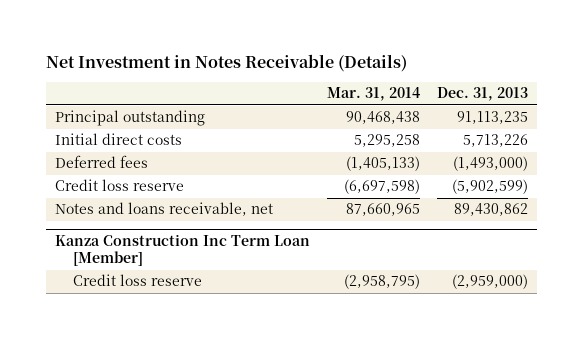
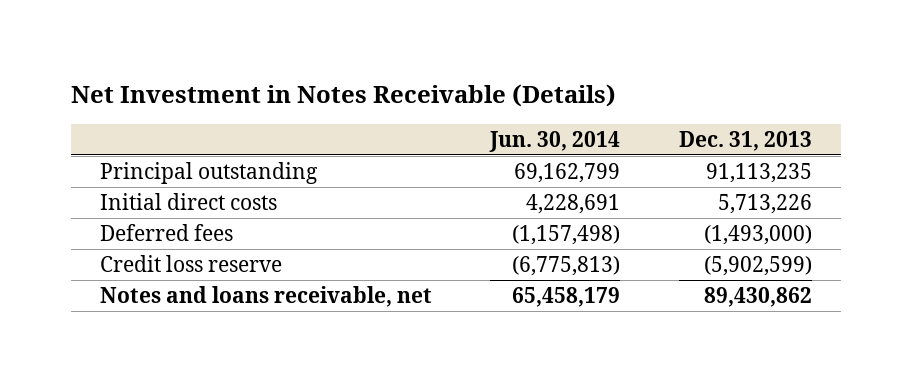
[327,87,421,102] Mar. 31, 2014 -> none
none -> [489,130,621,152] Jun. 30, 2014
[54,234,310,267] Kanza Construction Inc Term Loan [Member] -> none
[73,274,203,287] Credit loss reserve -> none

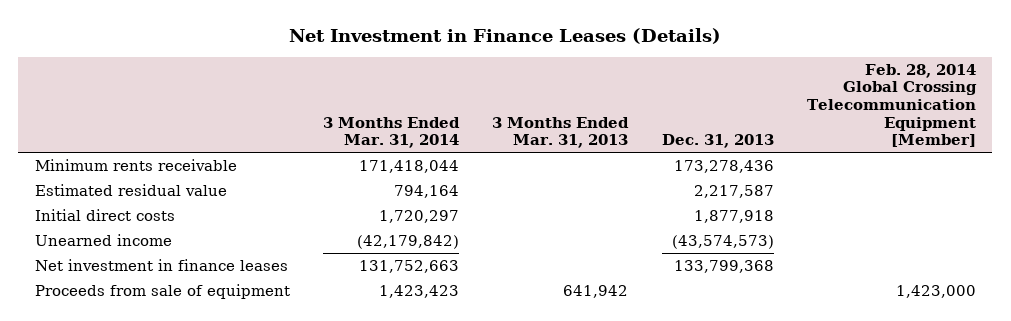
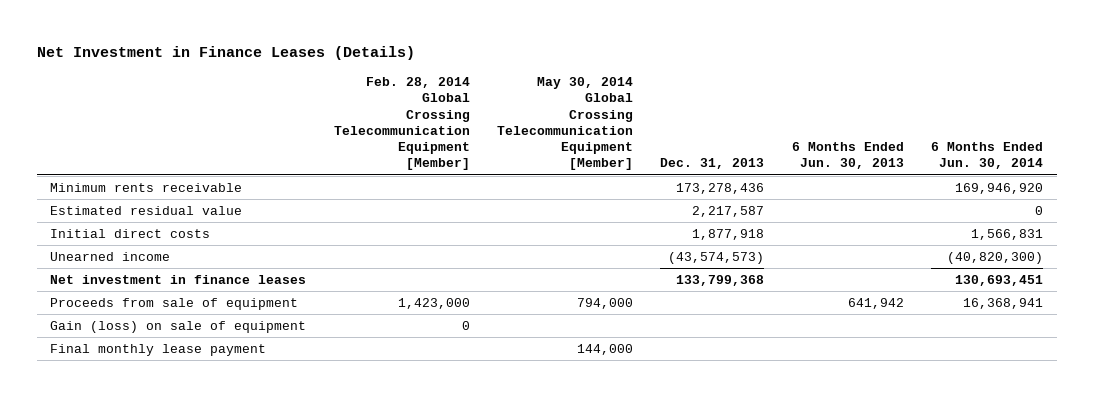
[323,116,461,149] 3 Months Ended Mar. 31, 2014 -> none
[492,116,630,149] 3 Months Ended Mar. 31, 2013 -> none
none -> [497,76,634,171] May 30, 2014 Global Crossing Telecommunication Equipment [Member]
none -> [791,142,904,170] 6 Months Ended Jun. 30, 2013
none -> [930,142,1043,170] 6 Months Ended Jun. 30, 2014
none -> [50,320,307,333] Gain (loss) on sale of equipment
none -> [50,343,267,356] Final monthly lease payment

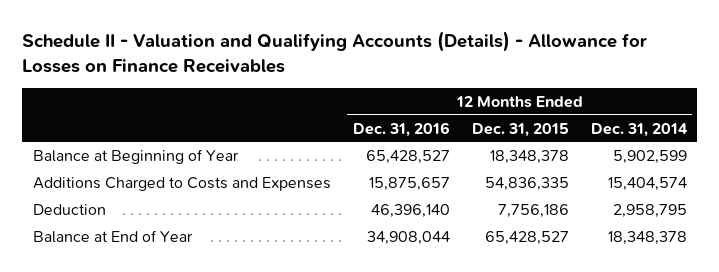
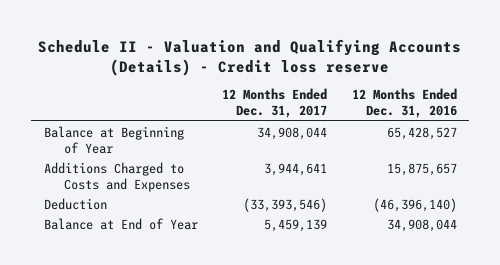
[22,31,648,74] Schedule II - Valuation and Qualifying Accounts (Details) - Allowance for Losses on Finance Receivables -> [38,38,462,76] Schedule II - Valuation and Qualifying Accounts (Details) - Credit loss reserve
[471,122,569,137] Dec. 31, 2015 -> none
[590,122,688,137] Dec. 31, 2014 -> none
none -> [222,88,328,119] 12 Months Ended Dec. 31, 2017
[370,203,450,218] 46,396,140 -> [372,197,457,212] (46,396,140)

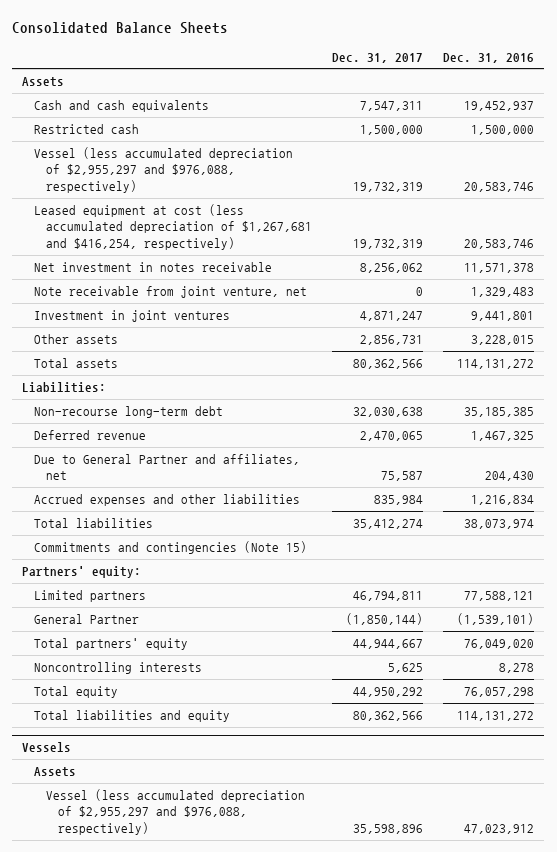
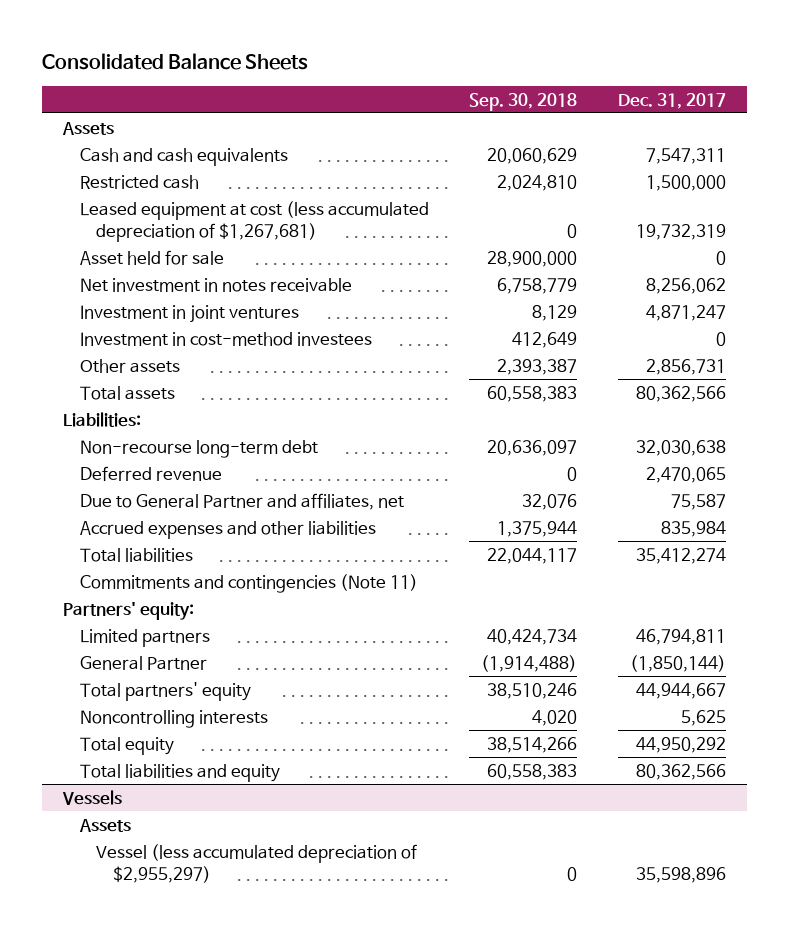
[443,52,535,63] Dec. 31, 2016 -> none
none -> [469,92,578,111] Sep. 30, 2018
[34,146,294,193] Vessel (less accumulated depreciation of $2,955,297 and $976,088, respectively) -> none
[34,203,312,250] Leased equipment at cost (less accumulated depreciation of $1,267,681 and $416,254, respectively) -> [79,200,429,242] Leased equipment at cost (less accumulated depreciation of $1,267,681)
none -> [79,249,224,265] Asset held for sale
[34,285,308,298] Note receivable from joint venture, net -> none
none -> [79,331,372,346] Investment in cost-method investees
[34,540,308,554] Commitments and contingencies (Note 15) -> [79,573,418,593] Commitments and contingencies (Note 11)
[45,788,305,835] Vessel (less accumulated depreciation of $2,955,297 and $976,088, respectively) -> [96,843,418,883] Vessel (less accumulated depreciation of $2,955,297)

